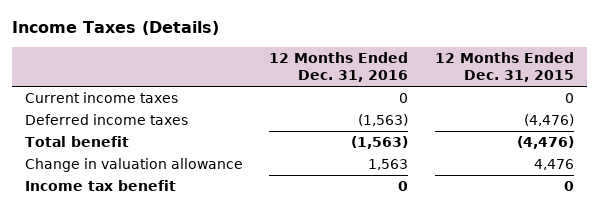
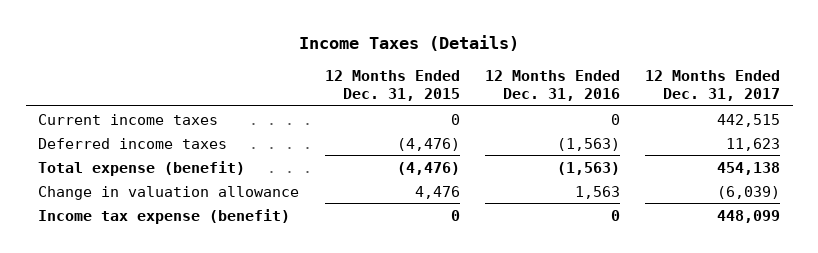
none -> [645,70,781,101] 12 Months Ended Dec. 31, 2017
[25,135,130,147] Total benefit -> [38,160,246,176] Total expense (benefit)
[25,179,177,191] Income tax benefit -> [38,208,291,224] Income tax expense (benefit)

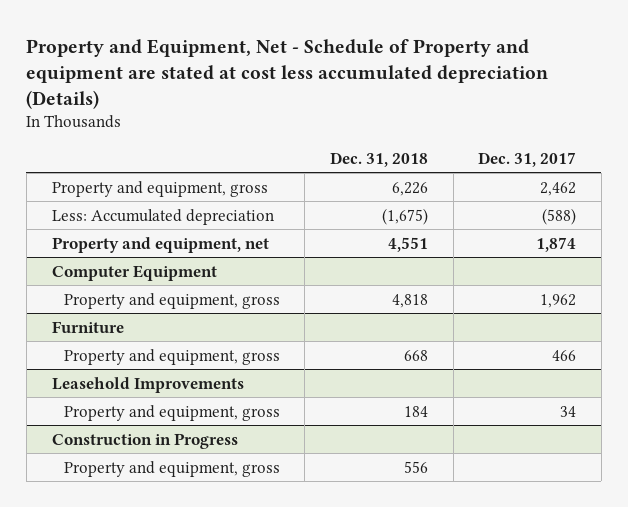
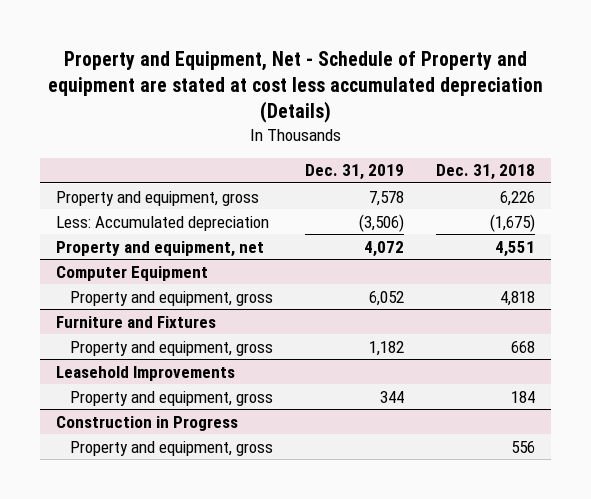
[478,151,577,167] Dec. 31, 2017 -> none
none -> [305,164,405,181] Dec. 31, 2019
[51,320,124,333] Furniture -> [55,315,216,328] Furniture and Fixtures

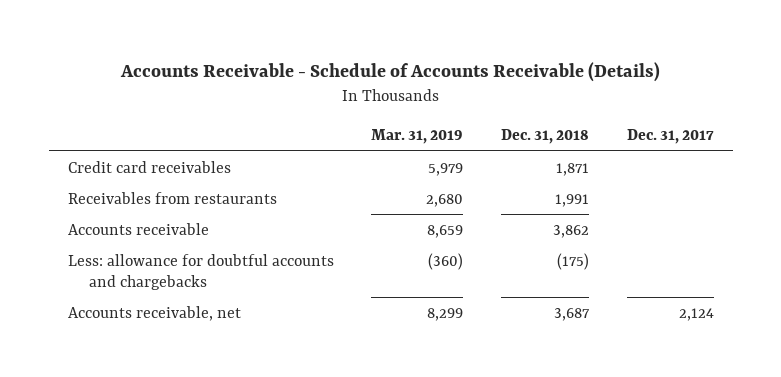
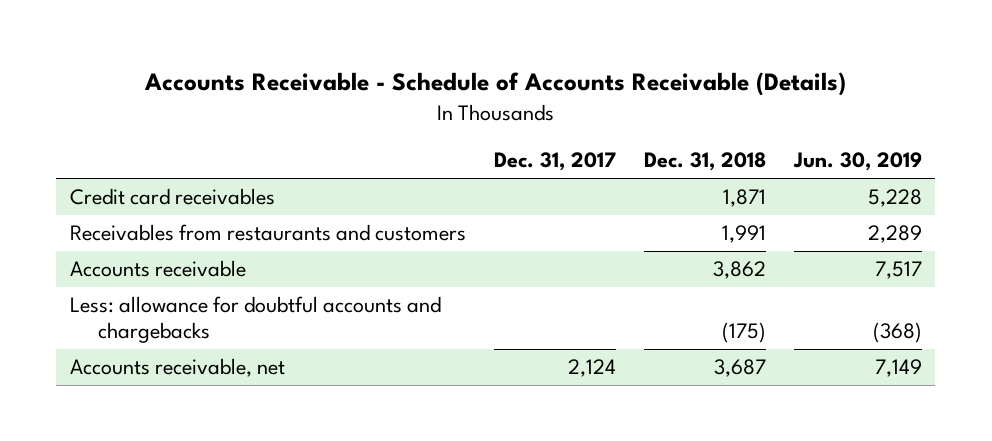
[371,129,464,145] Mar. 31, 2019 -> none
none -> [792,152,922,172] Jun. 30, 2019
[67,191,277,204] Receivables from restaurants -> [70,224,467,242] Receivables from restaurants and customers

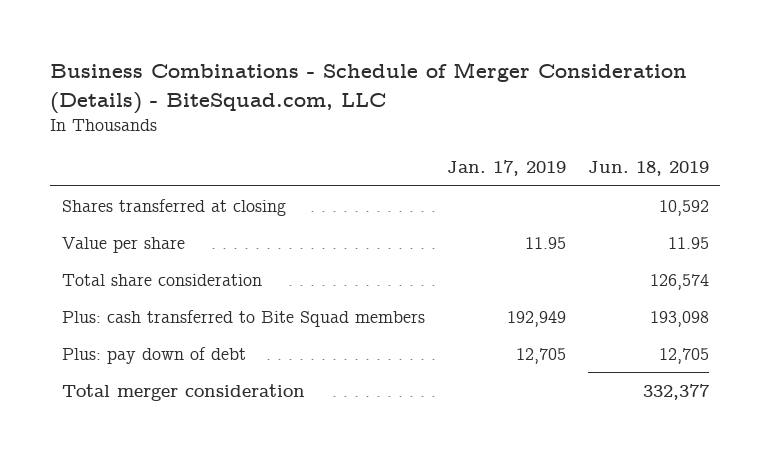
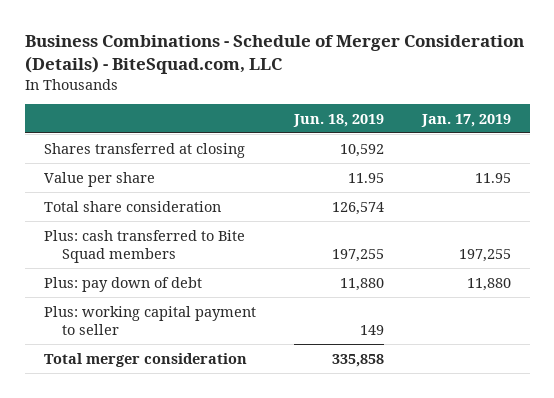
[506,310,566,327] 192,949 -> [458,249,511,263] 197,255
[649,310,709,327] 193,098 -> [331,249,384,263] 197,255
[515,347,566,364] 12,705 -> [466,277,511,291] 11,880
[658,347,709,364] 12,705 -> [339,277,384,291] 11,880
none -> [43,305,256,336] Plus: working capital payment to seller
[642,383,710,400] 332,377 -> [331,353,384,367] 335,858

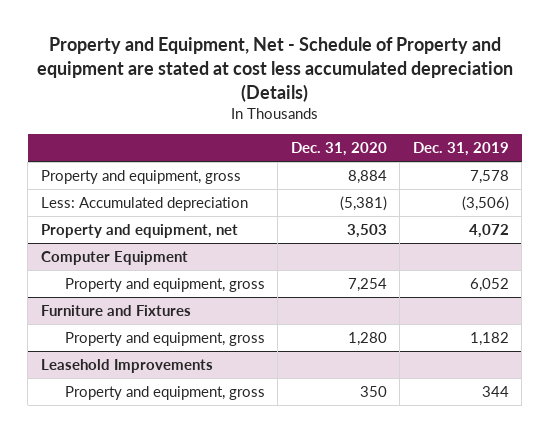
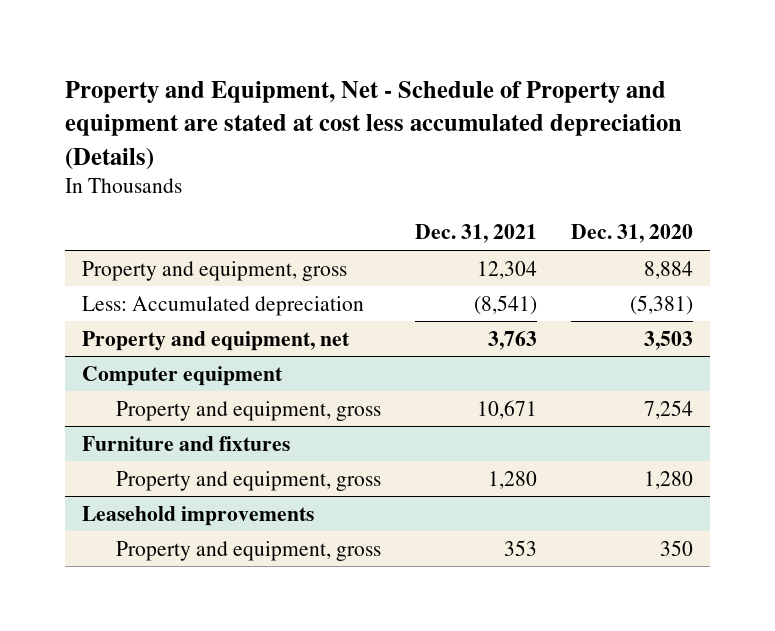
[412,142,509,157] Dec. 31, 2019 -> none
none -> [414,224,537,244] Dec. 31, 2021
[40,250,188,265] Computer Equipment -> [82,365,284,386] Computer equipment
[40,304,191,316] Furniture and Fixtures -> [82,435,291,451] Furniture and fixtures
[40,358,213,373] Leasehold Improvements -> [82,505,315,526] Leasehold improvements

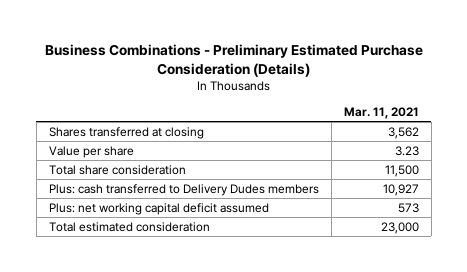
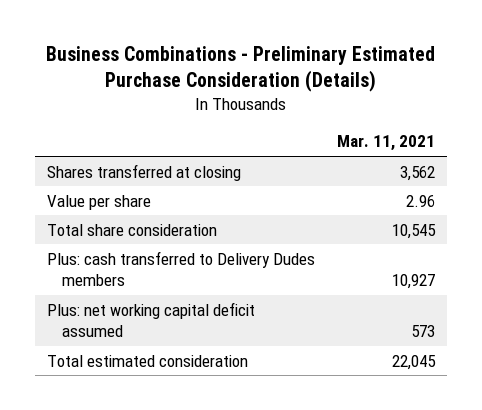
[394,145,419,156] 3.23 -> [406,194,436,207] 2.96
[384,164,419,177] 11,500 -> [392,223,437,239] 10,545
[380,221,419,234] 23,000 -> [392,354,437,370] 22,045

